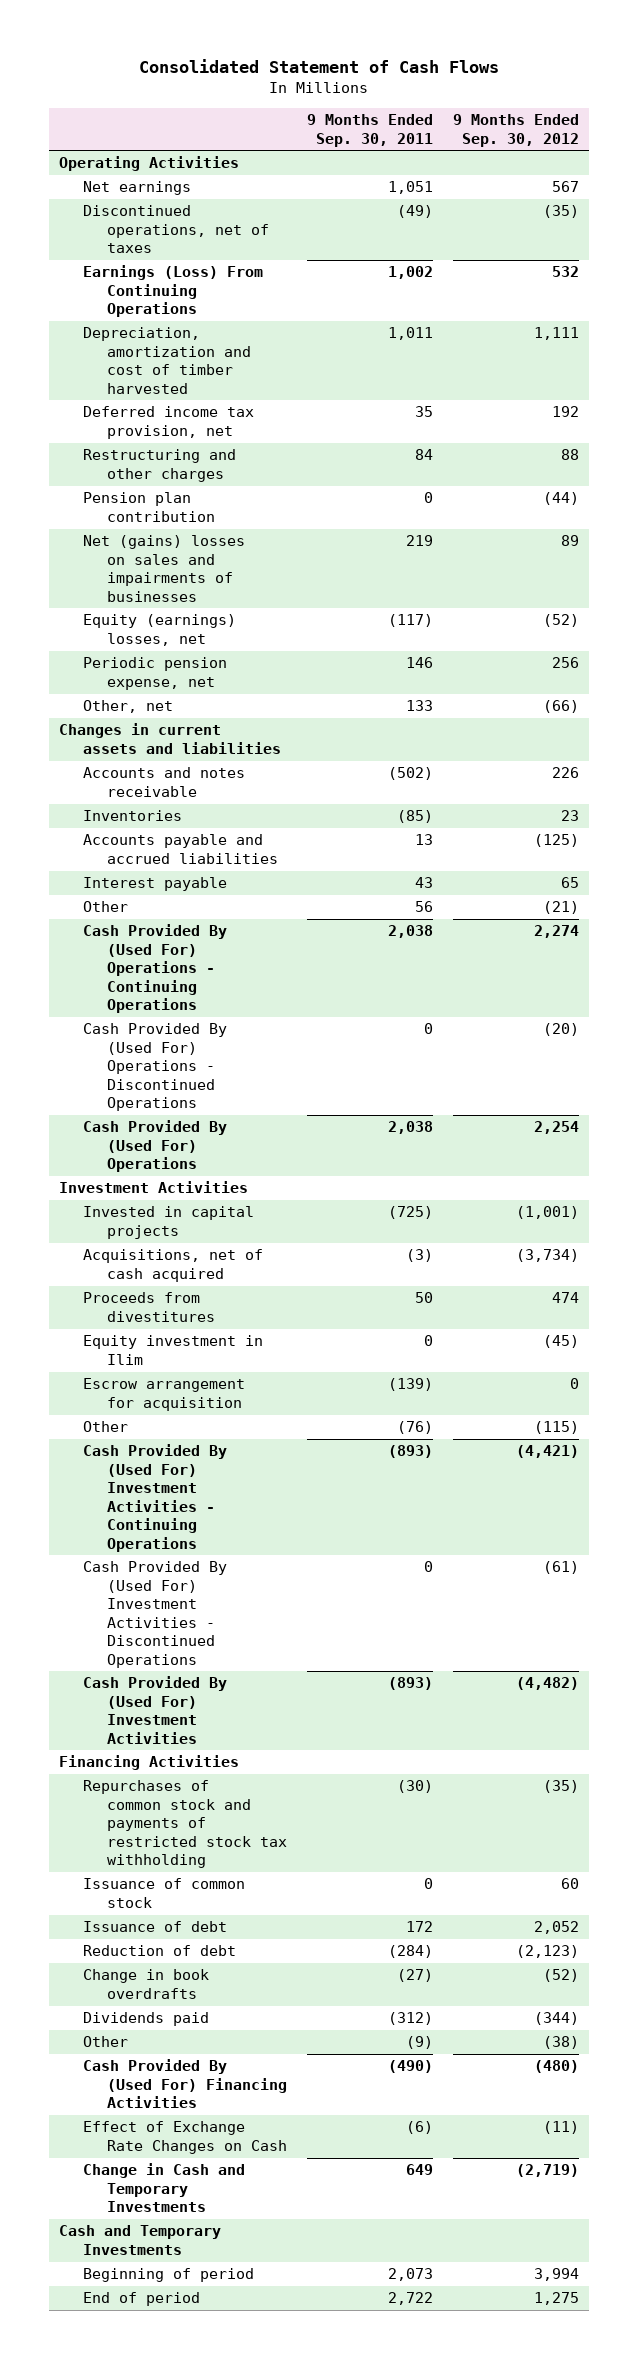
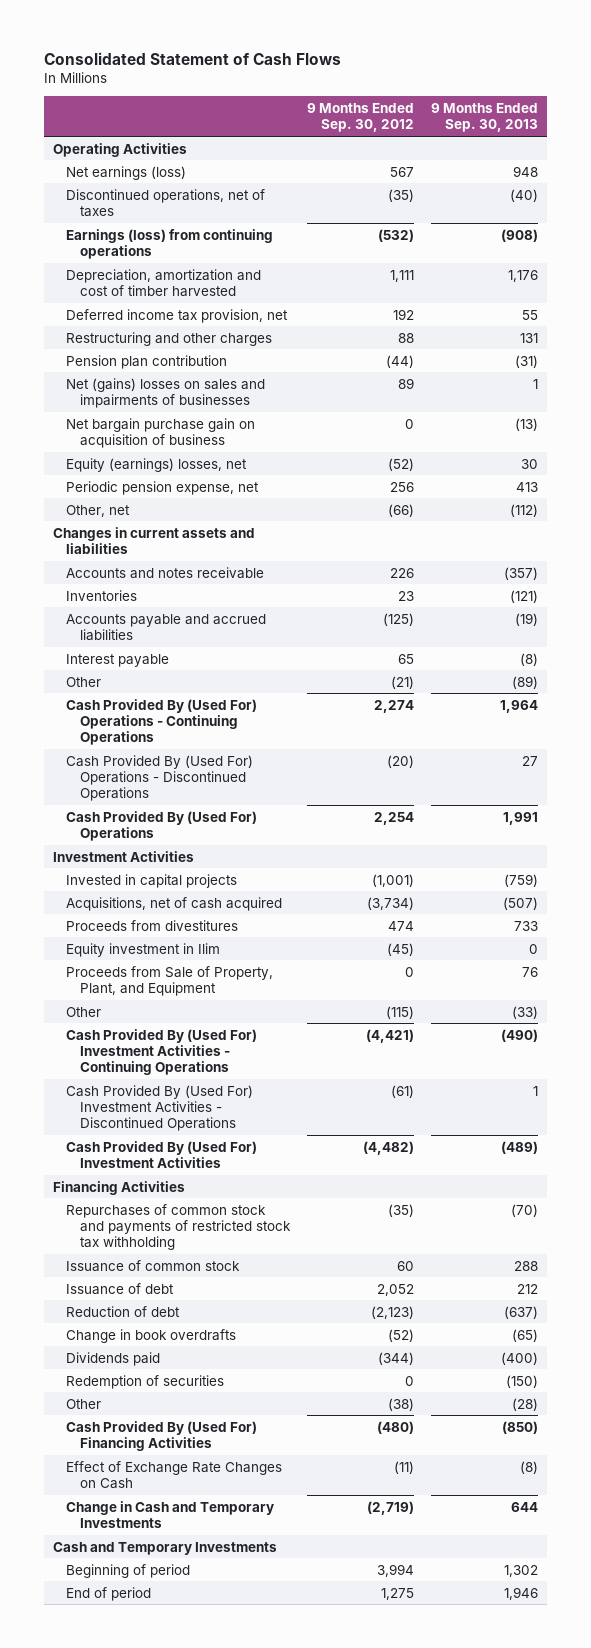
[306,114,433,147] 9 Months Ended Sep. 30, 2011 -> none
none -> [431,102,539,133] 9 Months Ended Sep. 30, 2013
[83,181,192,196] Net earnings -> [66,165,187,180] Net earnings (loss)
[83,265,264,318] Earnings (Loss) From Continuing Operations -> [66,228,274,259] Earnings (loss) from continuing operations
[551,266,579,278] 532 -> [377,228,414,242] (532)
none -> [66,417,256,448] Net bargain purchase gain on acquisition of business
[83,1378,246,1411] Escrow arrangement for acquisition -> none
none -> [66,965,274,996] Proceeds from Sale of Property, Plant, and Equipment
none -> [66,1374,225,1389] Redemption of securities

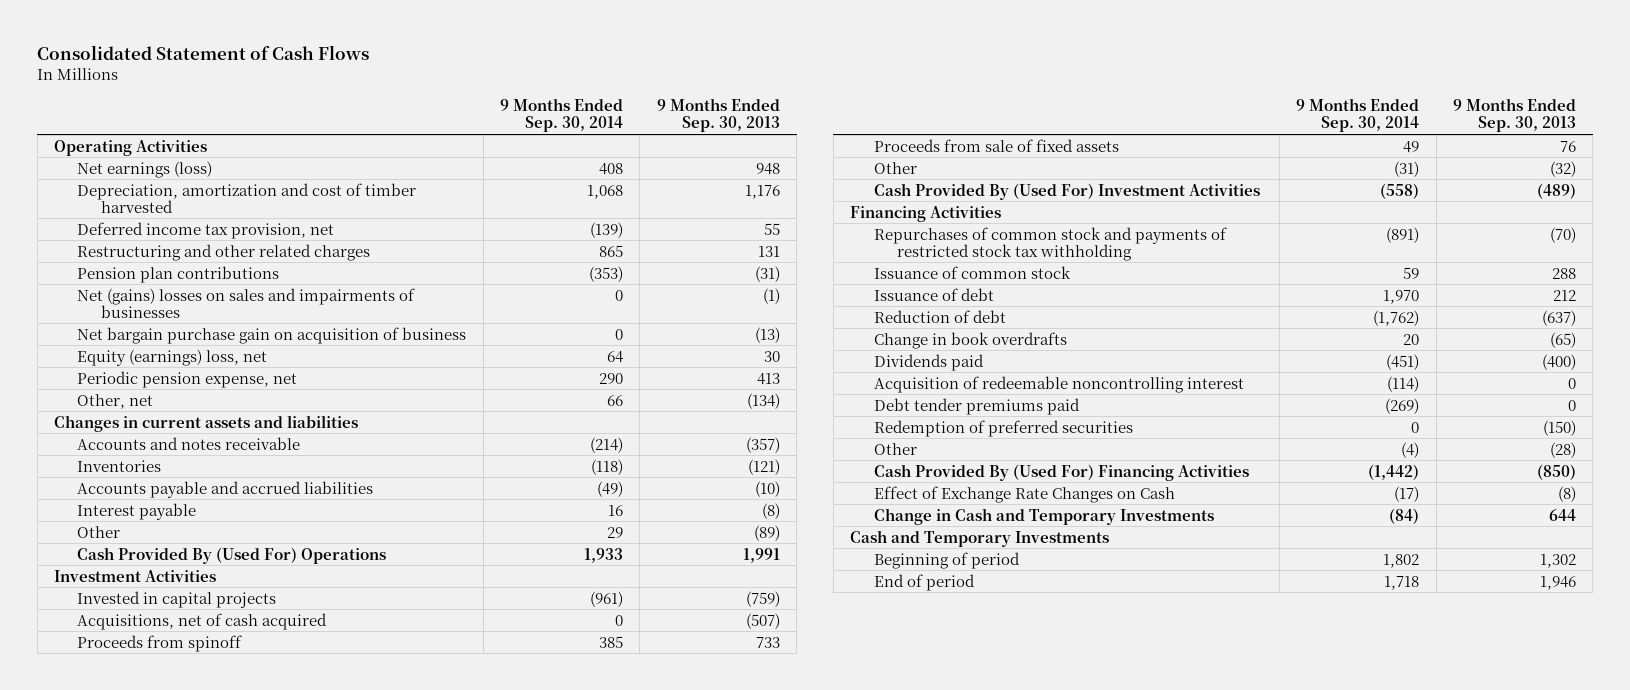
[306,102,414,133] 9 Months Ended Sep. 30, 2012 -> none
none -> [500,98,624,133] 9 Months Ended Sep. 30, 2014
[66,188,266,217] Discontinued operations, net of taxes -> none
[66,228,274,259] Earnings (loss) from continuing operations -> none
[66,331,273,346] Restructuring and other charges -> [77,243,371,261] Restructuring and other related charges
[66,354,228,369] Pension plan contribution -> [77,265,280,283] Pension plan contributions
[533,378,539,389] 1 -> [762,287,780,304] (1)
[66,457,248,472] Equity (earnings) losses, net -> [77,348,268,366] Equity (earnings) loss, net
[510,503,539,517] (112) -> [746,392,780,409] (134)
[515,612,539,626] (19) -> [754,480,780,497] (10)
[66,698,258,746] Cash Provided By (Used For) Operations - Continuing Operations -> none
[66,754,254,802] Cash Provided By (Used For) Operations - Discontinued Operations -> none
[66,942,221,957] Equity investment in Ilim -> none
[66,965,274,996] Proceeds from Sale of Property, Plant, and Equipment -> none
[66,1028,258,1076] Cash Provided By (Used For) Investment Activities - Continuing Operations -> none
[66,1084,254,1132] Cash Provided By (Used For) Investment Activities - Discontinued Operations -> none
[66,919,239,931] Proceeds from divestitures -> [77,634,243,652] Proceeds from spinoff
none -> [873,138,1119,152] Proceeds from sale of fixed assets
[512,1005,539,1019] (33) -> [1549,160,1576,177] (32)
none -> [873,375,1244,393] Acquisition of redeemable noncontrolling interest
none -> [873,397,1080,415] Debt tender premiums paid
[66,1374,225,1389] Redemption of securities -> [873,419,1133,437] Redemption of preferred securities

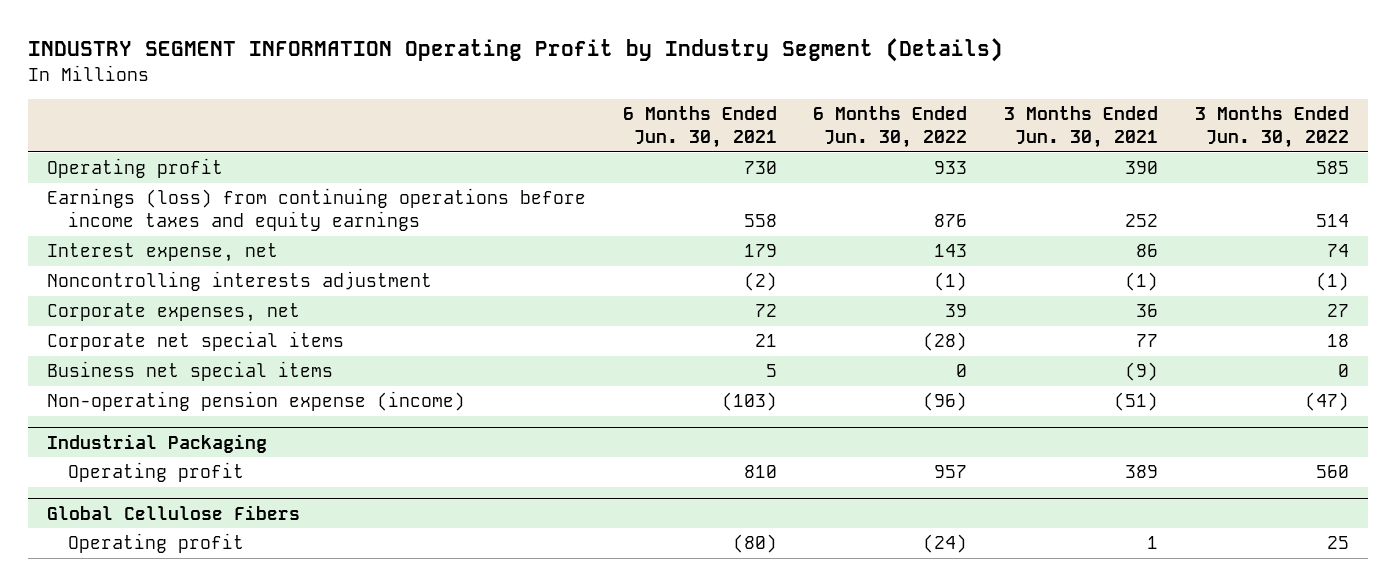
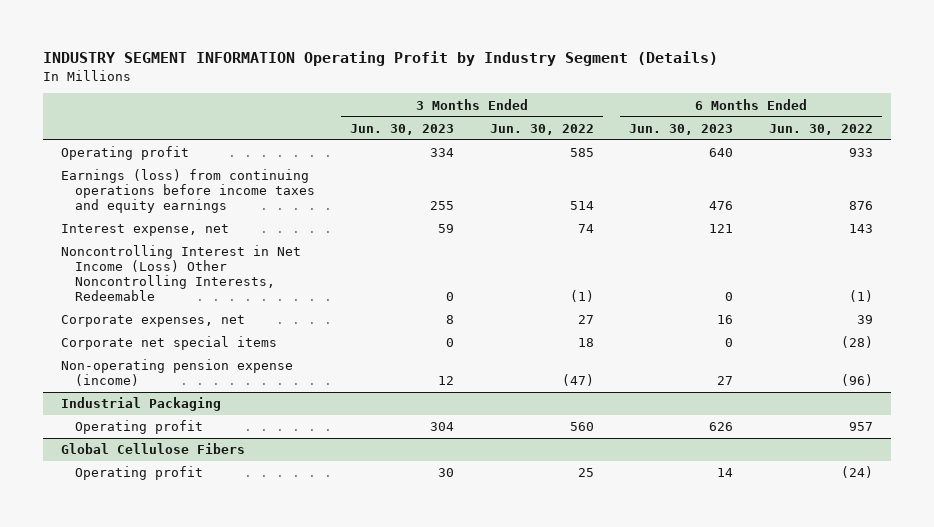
[622,106,777,149] 6 Months Ended Jun. 30, 2021 -> none
[1004,106,1159,149] 3 Months Ended Jun. 30, 2021 -> none
none -> [350,123,455,135] Jun. 30, 2023
none -> [629,123,734,135] Jun. 30, 2023
[46,271,432,292] Noncontrolling interests adjustment -> none
none -> [60,245,301,301] Noncontrolling Interest in Net Income (Loss) Other Noncontrolling Interests, Redeemable
[46,361,333,382] Business net special items -> none

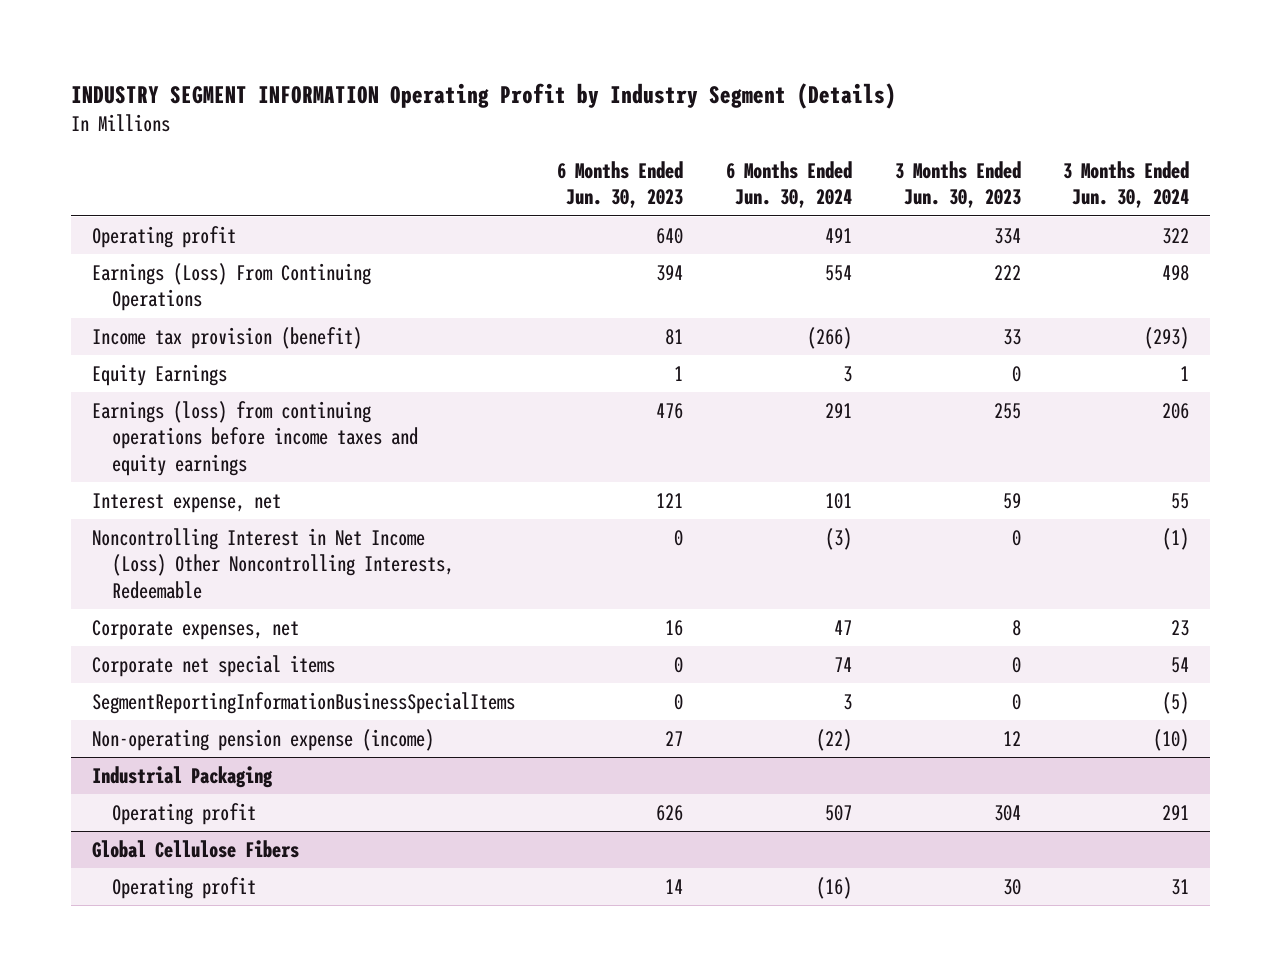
[489,123,594,135] Jun. 30, 2022 -> none
[768,123,873,135] Jun. 30, 2022 -> none
none -> [725,160,852,209] 6 Months Ended Jun. 30, 2024
none -> [1063,160,1190,209] 3 Months Ended Jun. 30, 2024
none -> [91,262,371,312] Earnings (Loss) From Continuing Operations
none -> [91,326,362,349] Income tax provision (benefit)
none -> [91,363,227,386] Equity Earnings
none -> [91,691,515,714] SegmentReportingInformationBusinessSpecialItems

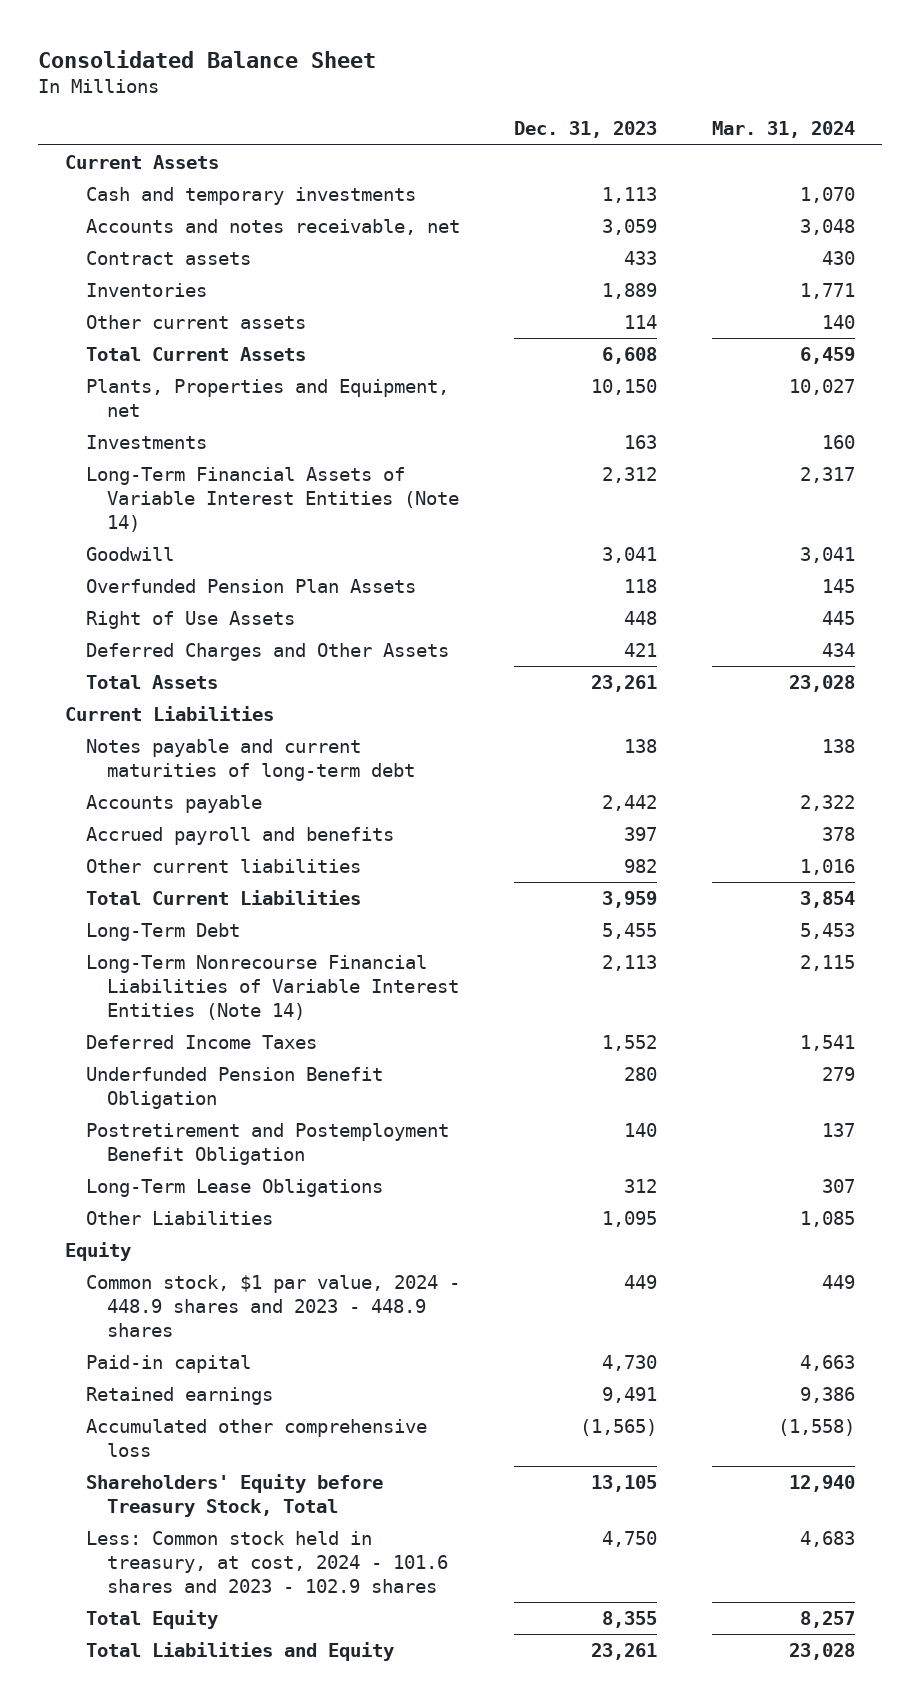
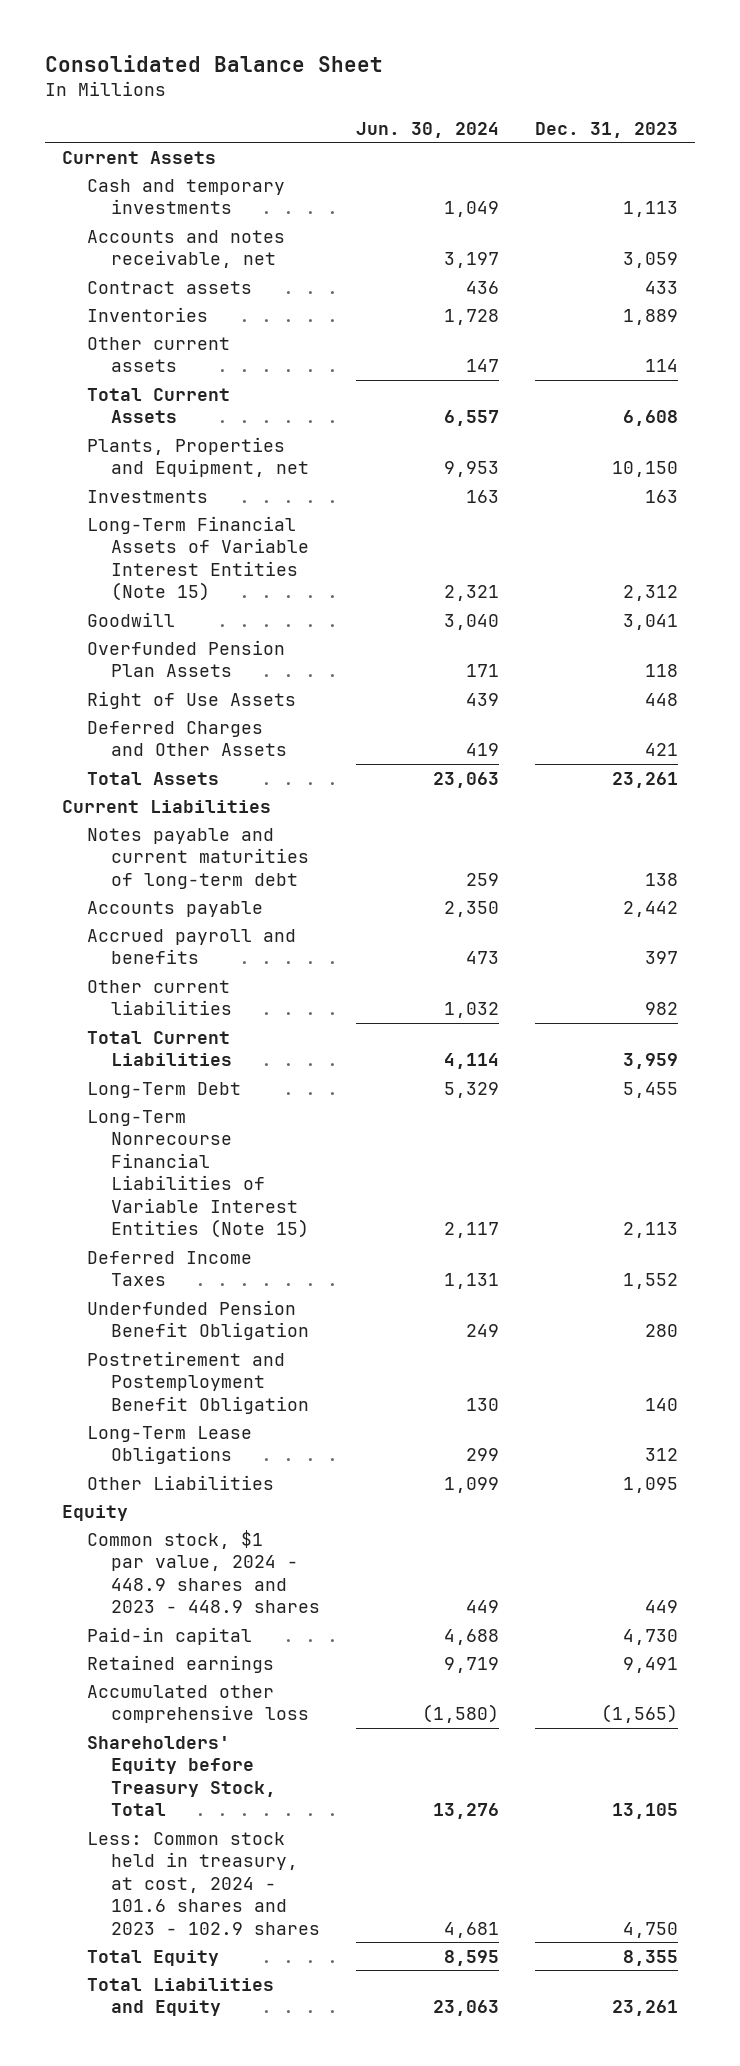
[711,121,855,139] Mar. 31, 2024 -> none
none -> [355,121,499,138] Jun. 30, 2024
[86,467,459,532] Long-Term Financial Assets of Variable Interest Entities (Note 14) -> [86,515,310,602] Long-Term Financial Assets of Variable Interest Entities (Note 15)
[86,955,459,1020] Long-Term Nonrecourse Financial Liabilities of Variable Interest Entities (Note 14) -> [86,1109,310,1239] Long-Term Nonrecourse Financial Liabilities of Variable Interest Entities (Note 15)

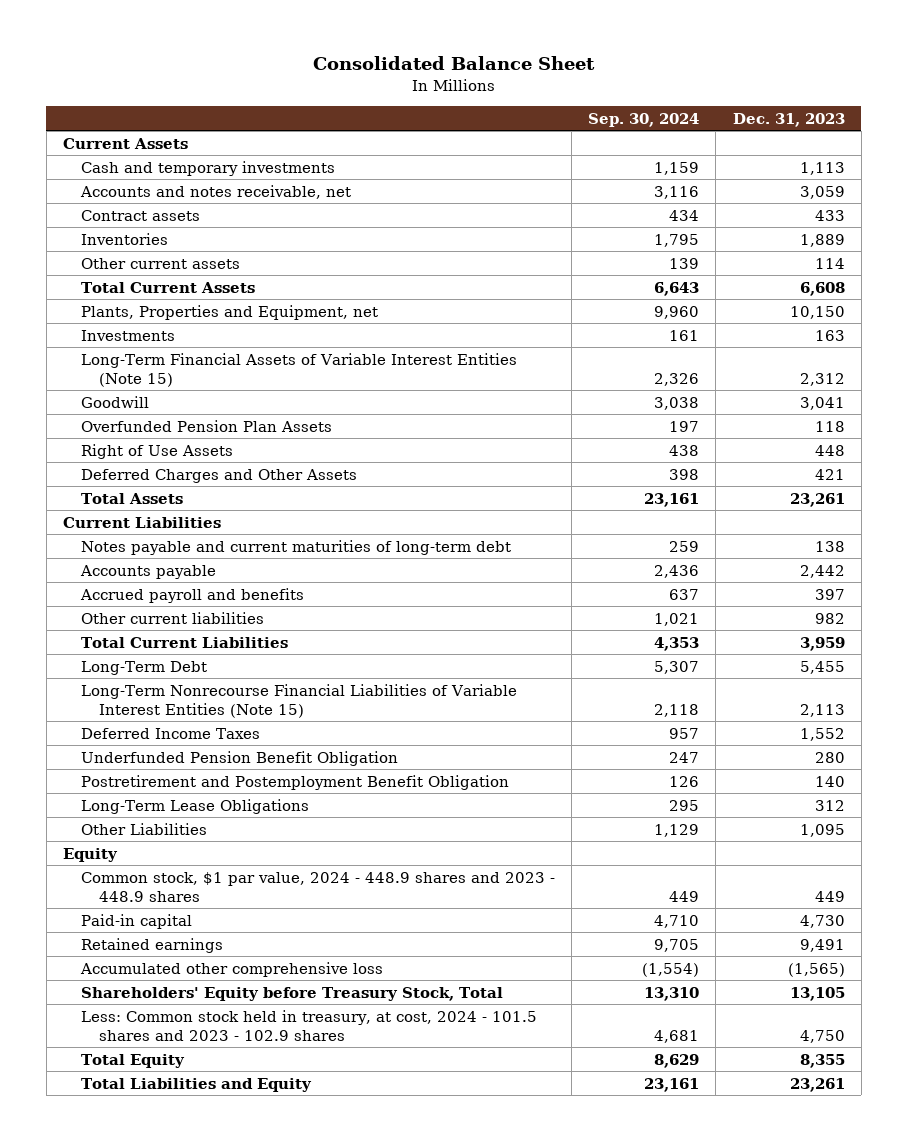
[355,121,499,138] Jun. 30, 2024 -> none
none -> [588,112,700,127] Sep. 30, 2024
[86,1831,321,1935] Less: Common stock held in treasury, at cost, 2024 - 101.6 shares and 2023 - 102.9 shares -> [80,1009,537,1041] Less: Common stock held in treasury, at cost, 2024 - 101.5 shares and 2023 - 102.9 shares

